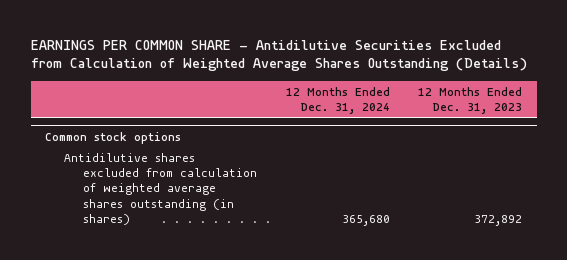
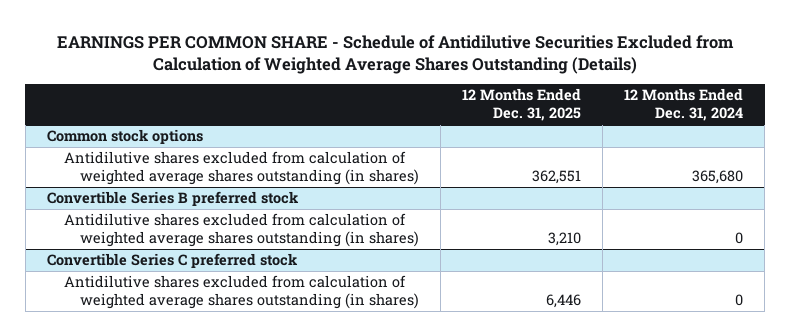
[30,39,527,72] EARNINGS PER COMMON SHARE - Antidilutive Securities Excluded from Calculation of Weighted Average Shares Outstanding (Details) -> [56,34,734,74] EARNINGS PER COMMON SHARE - Schedule of Antidilutive Securities Excluded from Calculation of Weighted Average Shares Outstanding (Details)
[418,86,523,114] 12 Months Ended Dec. 31, 2023 -> none
none -> [462,88,582,122] 12 Months Ended Dec. 31, 2025
none -> [46,191,299,207] Convertible Series B preferred stock
none -> [63,213,420,248] Antidilutive shares excluded from calculation of weighted average shares outstanding (in shares)
none -> [46,253,298,269] Convertible Series C preferred stock
none -> [63,275,420,310] Antidilutive shares excluded from calculation of weighted average shares outstanding (in shares)

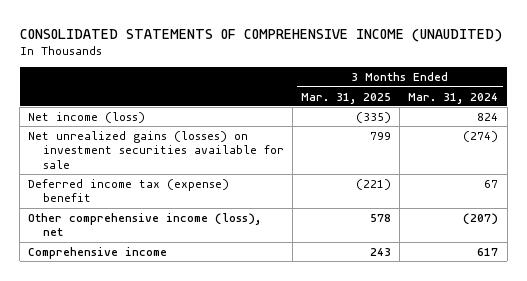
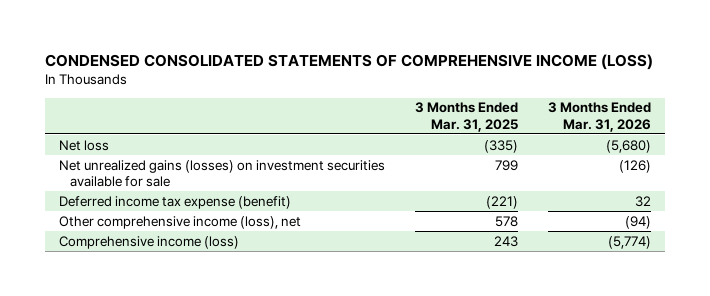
[19,28,502,42] CONSOLIDATED STATEMENTS OF COMPREHENSIVE INCOME (UNAUDITED) -> [44,53,653,70] CONDENSED CONSOLIDATED STATEMENTS OF COMPREHENSIVE INCOME (LOSS)
[408,92,499,104] Mar. 31, 2024 -> none
none -> [547,102,651,132] 3 Months Ended Mar. 31, 2026
[28,111,146,123] Net income (loss) -> [59,139,110,151] Net loss
[28,178,230,203] Deferred income tax (expense) benefit -> [59,195,292,209] Deferred income tax expense (benefit)
[28,246,168,259] Comprehensive income -> [59,235,240,249] Comprehensive income (loss)

